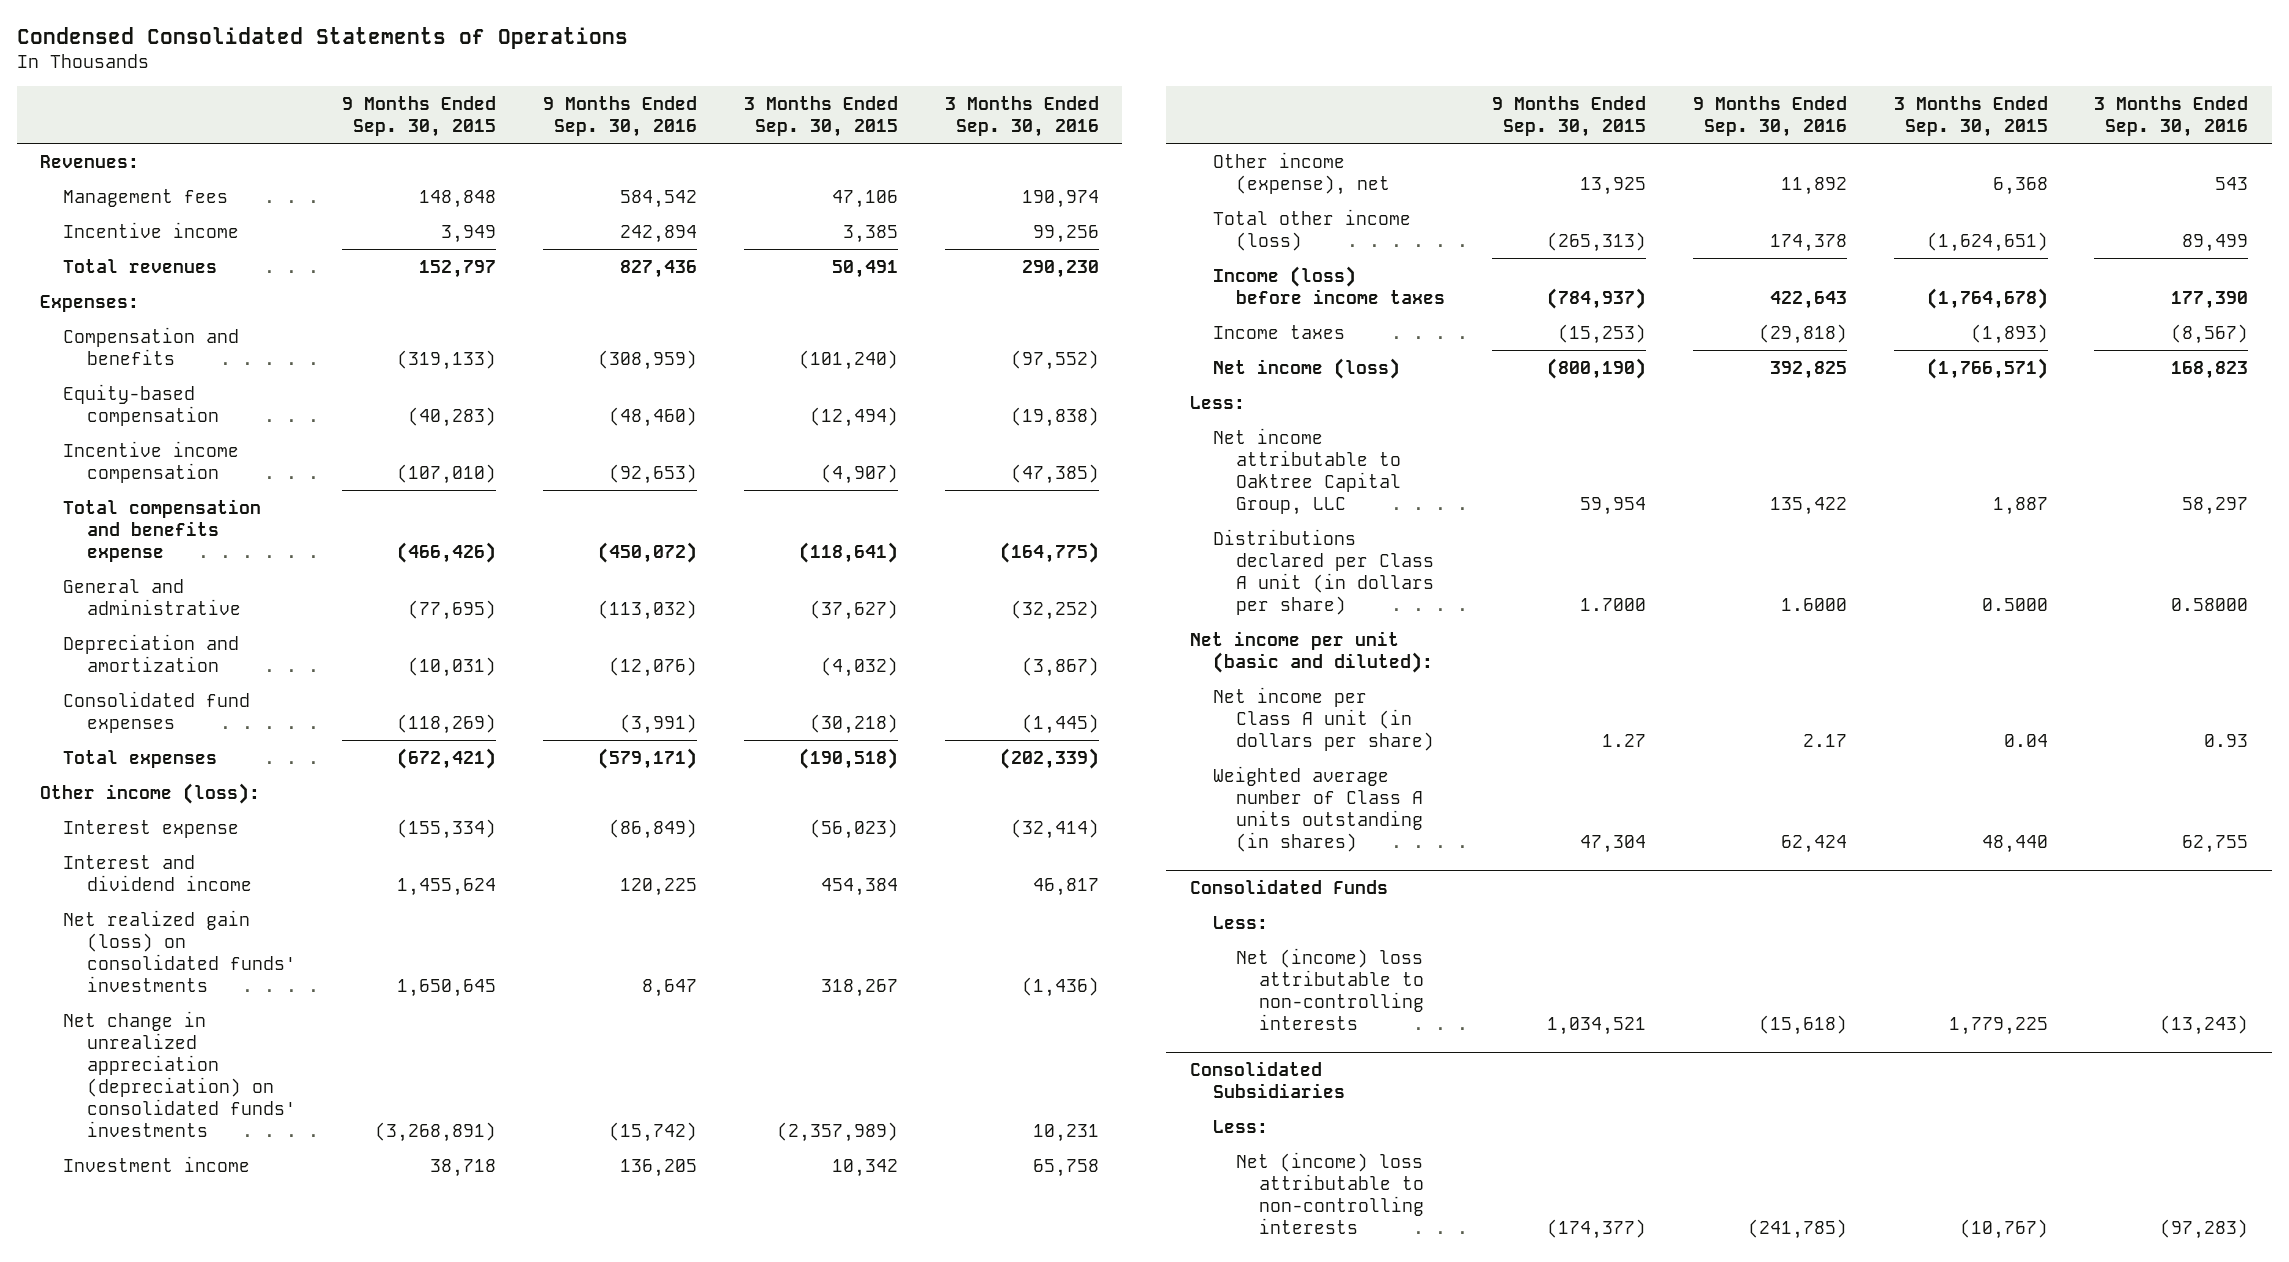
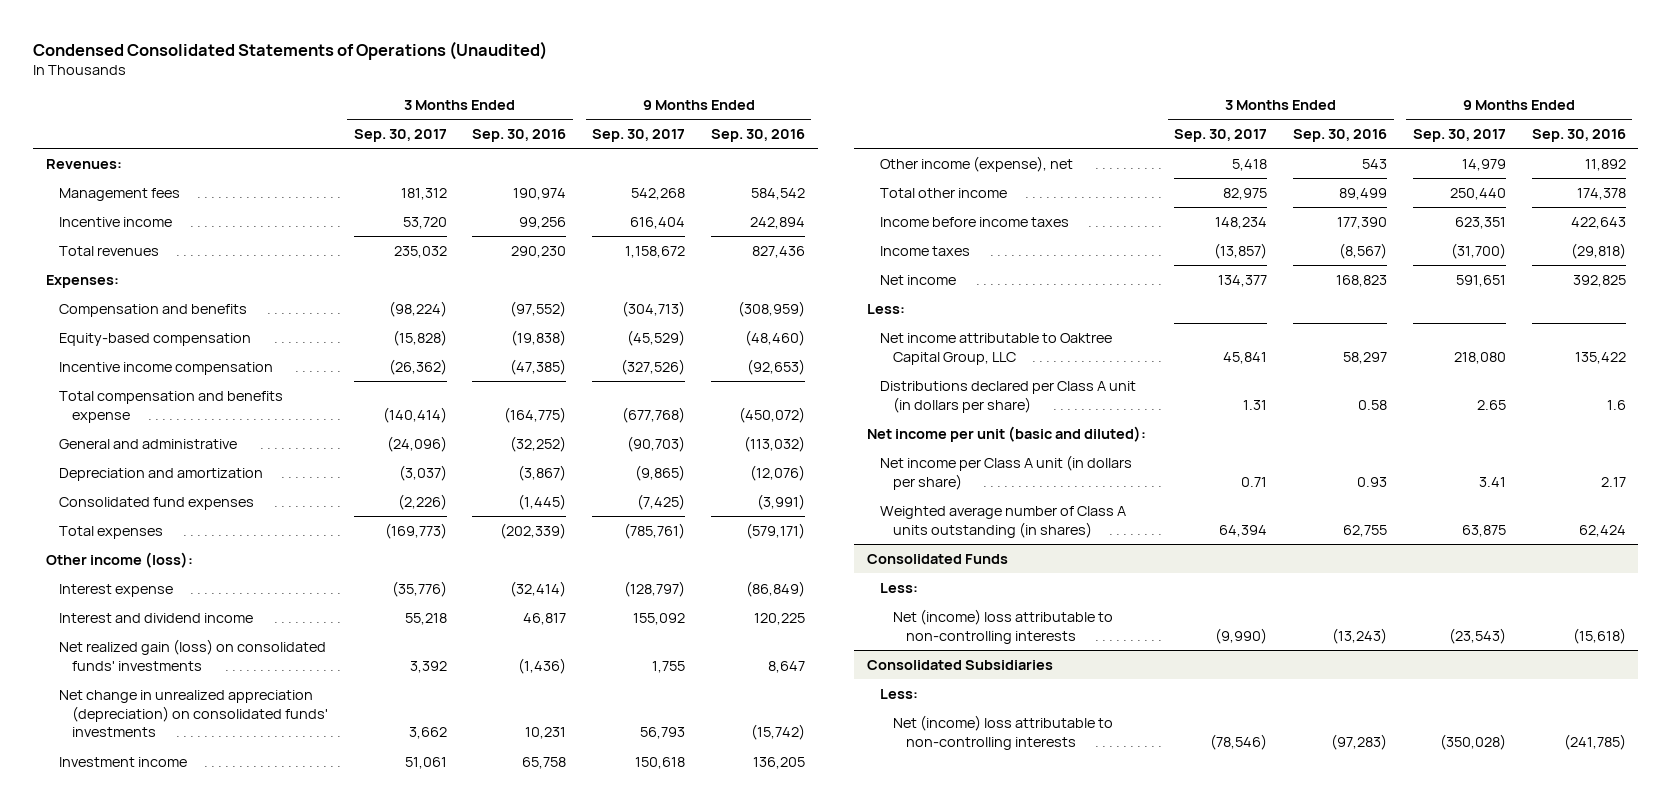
[16,27,628,50] Condensed Consolidated Statements of Operations -> [33,40,548,60] Condensed Consolidated Statements of Operations (Unaudited)
[342,95,497,137] 9 Months Ended Sep. 30, 2015 -> none
[744,95,899,137] 3 Months Ended Sep. 30, 2015 -> none
none -> [353,129,447,143] Sep. 30, 2017
none -> [592,129,686,143] Sep. 30, 2017
[1212,208,1411,251] Total other income (loss) -> [879,187,1007,198] Total other income
[1212,265,1445,304] Income (loss) before income taxes -> [879,216,1069,227] Income before income taxes
[1212,357,1400,379] Net income (loss) -> [879,274,956,285] Net income
[1780,597,1847,611] 1.6000 -> [1606,399,1626,410] 1.6
[2171,597,2249,611] 0.58000 -> [1358,399,1388,410] 0.58

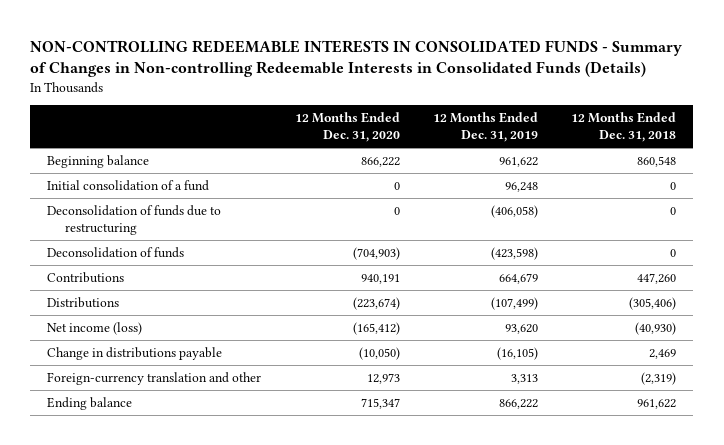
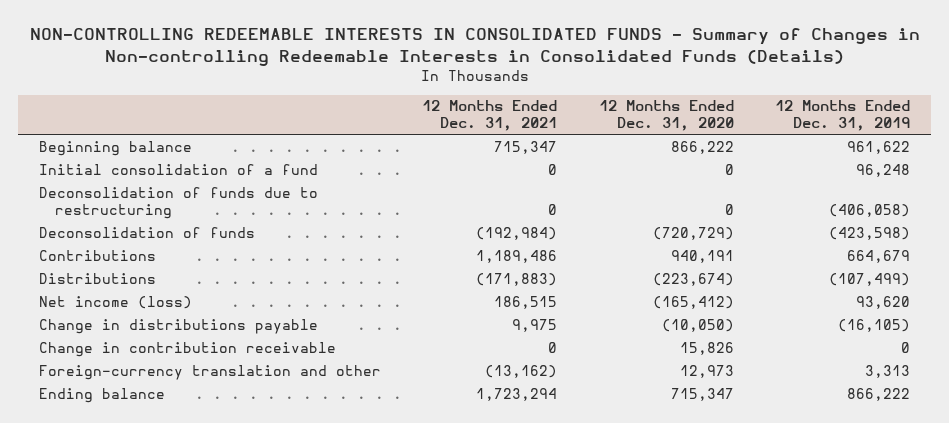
[571,112,677,142] 12 Months Ended Dec. 31, 2018 -> none
none -> [422,100,558,132] 12 Months Ended Dec. 31, 2021
[352,247,400,261] (704,903) -> [652,226,734,240] (720,729)
none -> [38,341,336,357] Change in contribution receivable

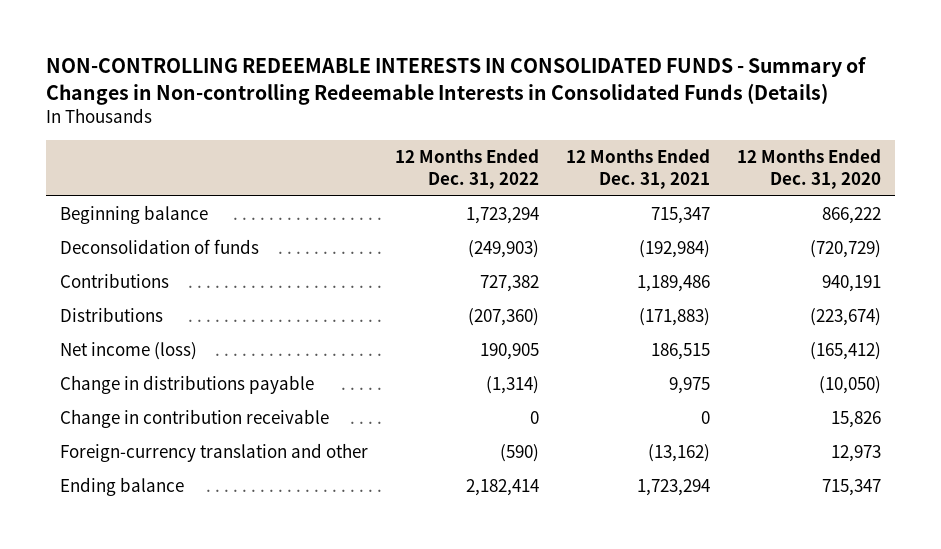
[775,100,911,132] 12 Months Ended Dec. 31, 2019 -> none
none -> [395,148,540,189] 12 Months Ended Dec. 31, 2022
[38,163,318,175] Initial consolidation of a fund -> none
[38,186,318,219] Deconsolidation of funds due to restructuring -> none

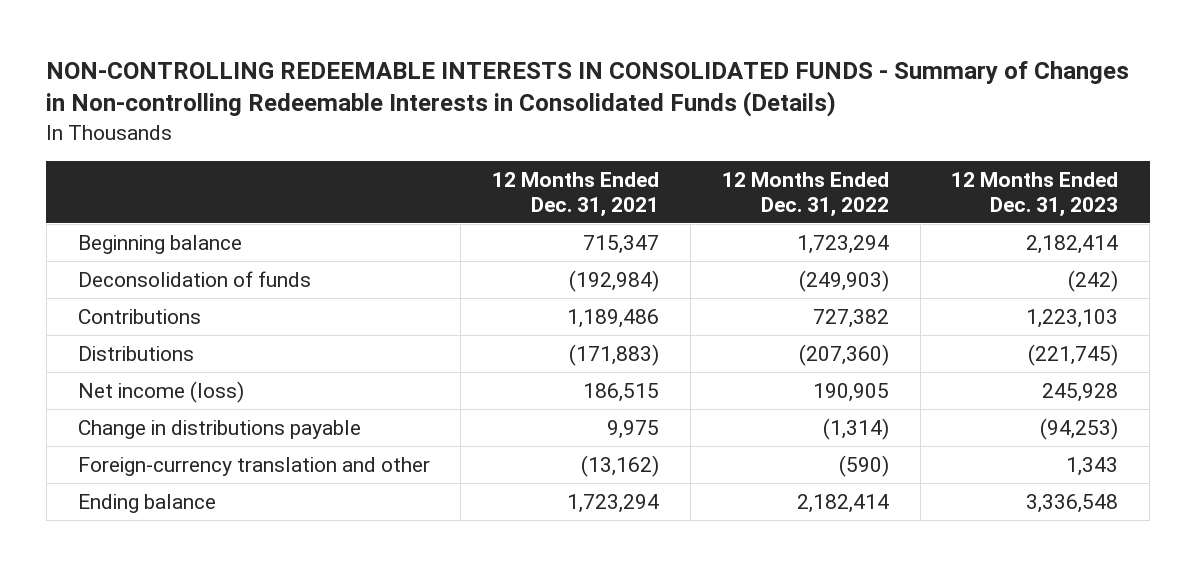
[737,148,882,189] 12 Months Ended Dec. 31, 2020 -> none
none -> [951,171,1119,217] 12 Months Ended Dec. 31, 2023
[60,409,330,429] Change in contribution receivable -> none

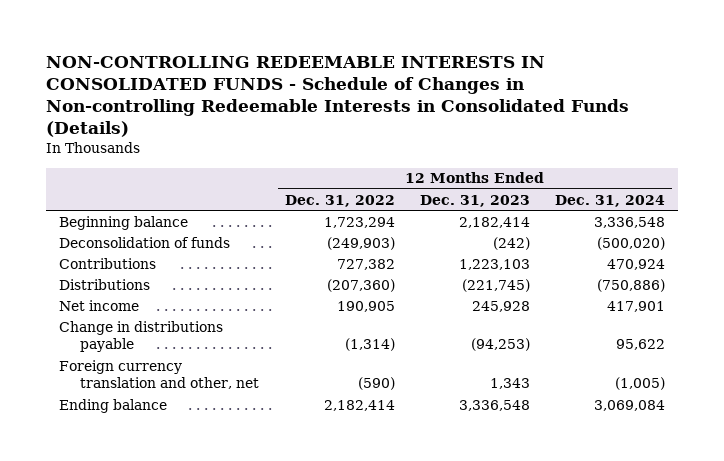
[46,60,1130,118] NON-CONTROLLING REDEEMABLE INTERESTS IN CONSOLIDATED FUNDS - Summary of Changes in Non-controlling Redeemable Interests in Consolidated Funds (Details) -> [46,56,630,138] NON-CONTROLLING REDEEMABLE INTERESTS IN CONSOLIDATED FUNDS - Schedule of Changes in Non-controlling Redeemable Interests in Consolidated Funds (Details)
[492,171,660,217] 12 Months Ended Dec. 31, 2021 -> none
none -> [555,194,666,207] Dec. 31, 2024
[77,380,244,403] Net income (loss) -> [58,299,139,311] Net income
[77,456,430,476] Foreign-currency translation and other -> [58,359,260,390] Foreign currency translation and other, net

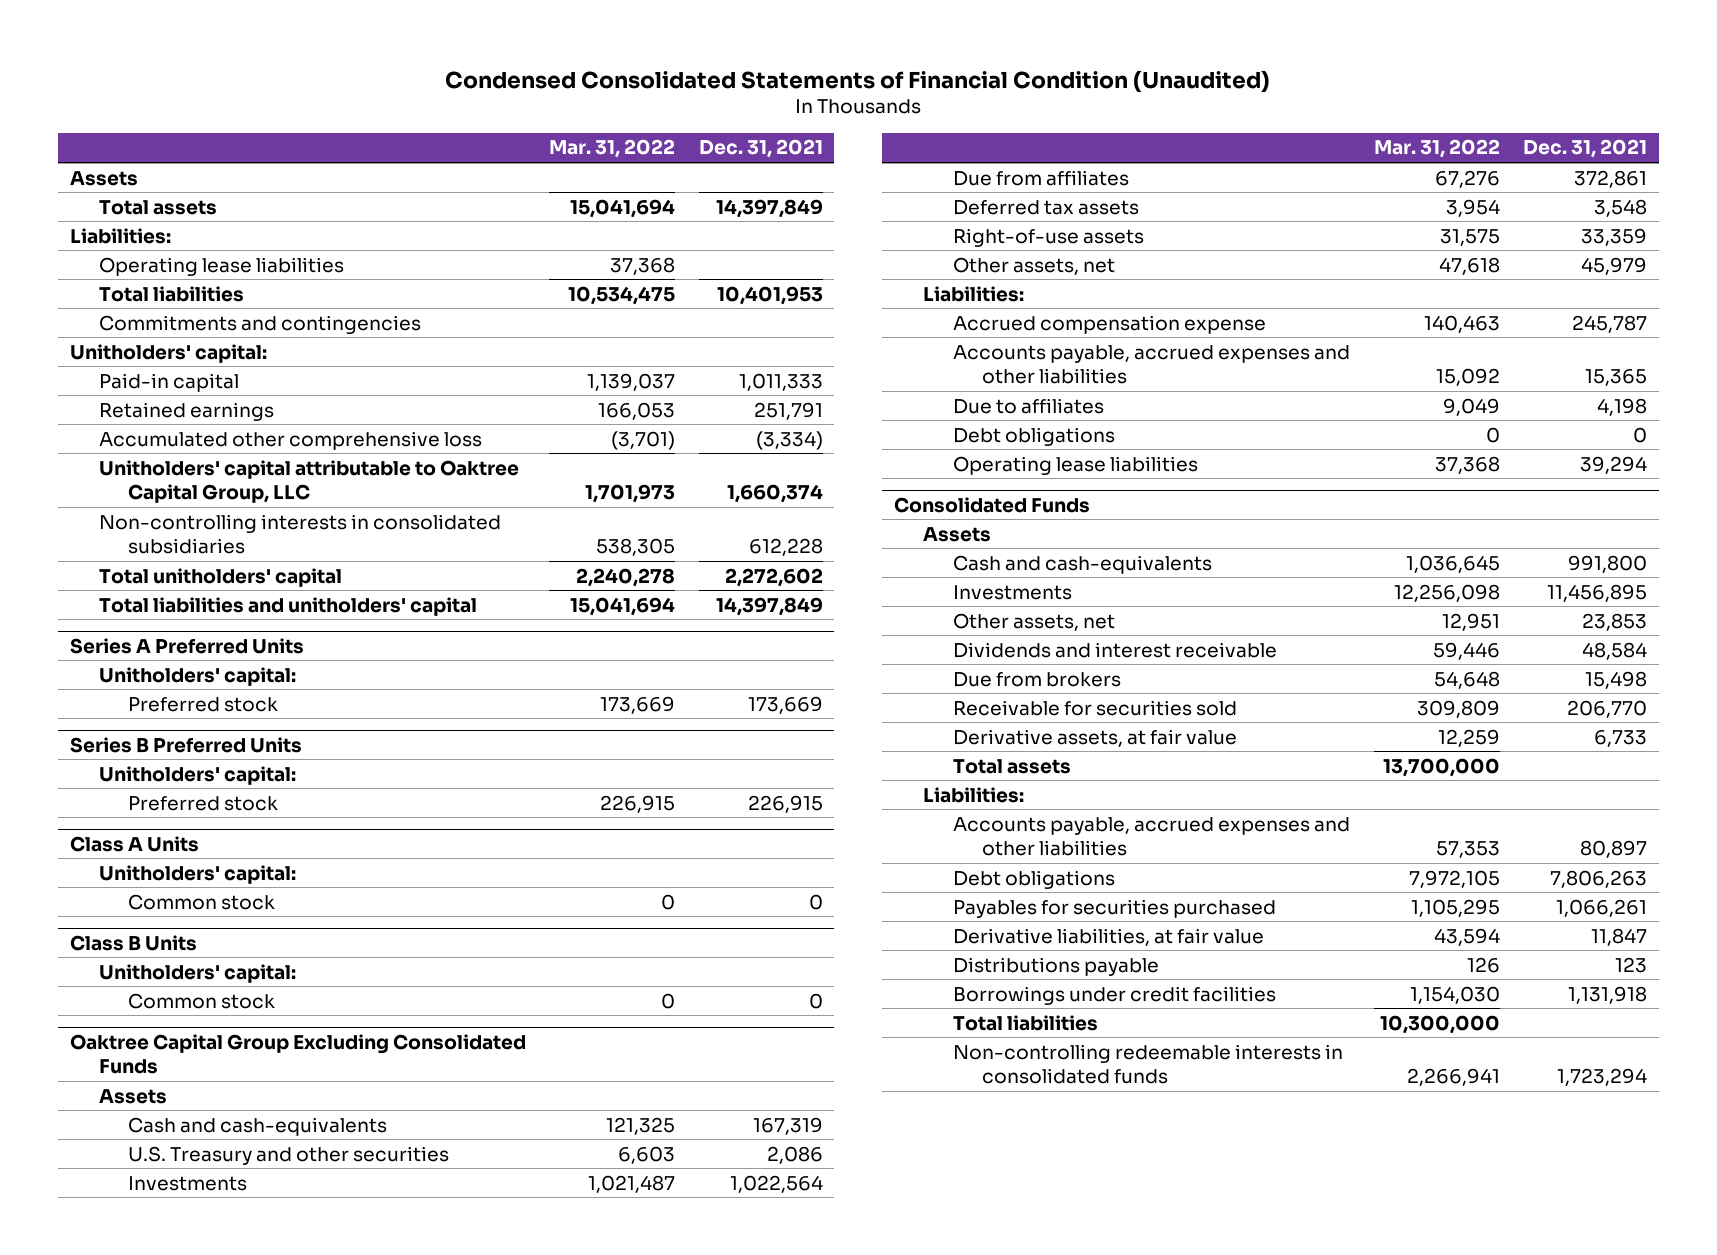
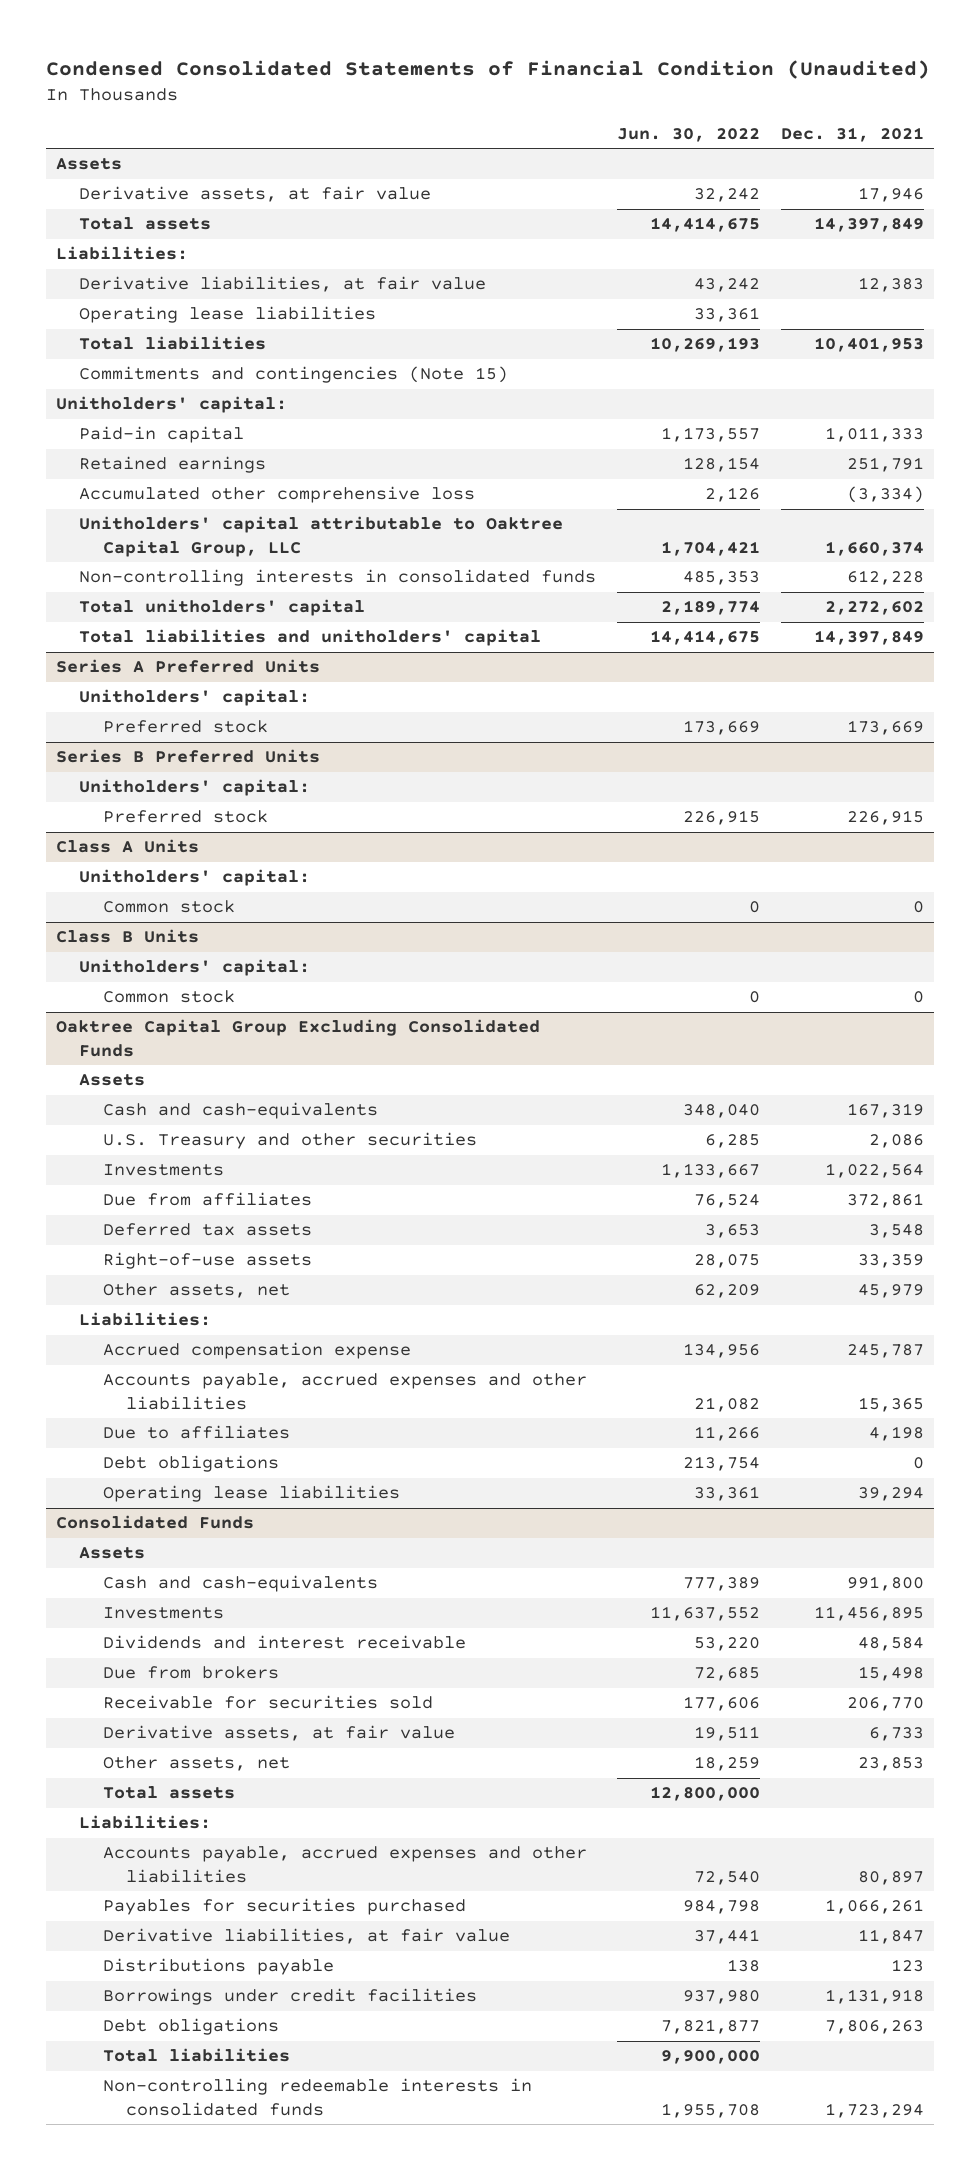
[549,139,676,159] Mar. 31, 2022 -> none
none -> [617,128,761,143] Jun. 30, 2022
none -> [79,186,432,203] Derivative assets, at fair value
none -> [79,276,487,293] Derivative liabilities, at fair value
[98,314,421,334] Commitments and contingencies -> [79,366,509,384] Commitments and contingencies (Note 15)
[98,513,501,554] Non-controlling interests in consolidated subsidiaries -> [79,569,597,587] Non-controlling interests in consolidated funds
[952,612,1115,631] Other assets, net -> [102,1756,290,1772] Other assets, net
[952,869,1115,889] Debt obligations -> [102,2018,279,2036] Debt obligations

